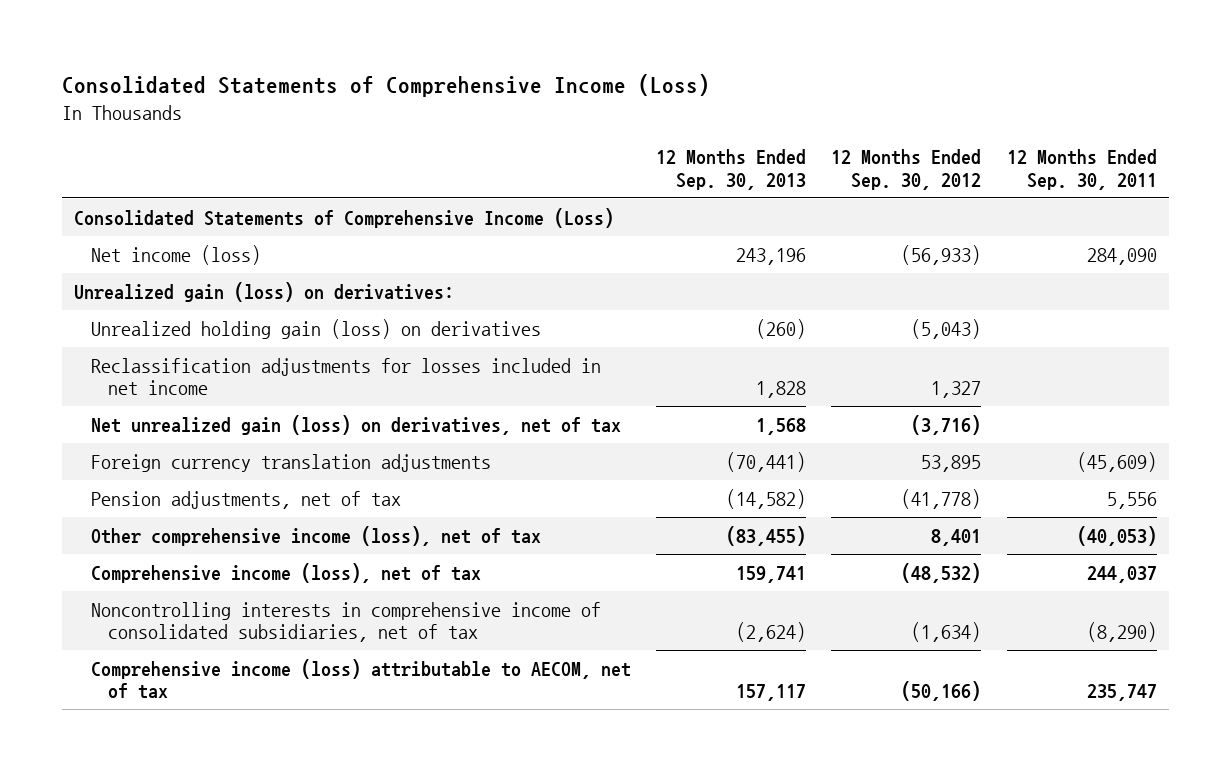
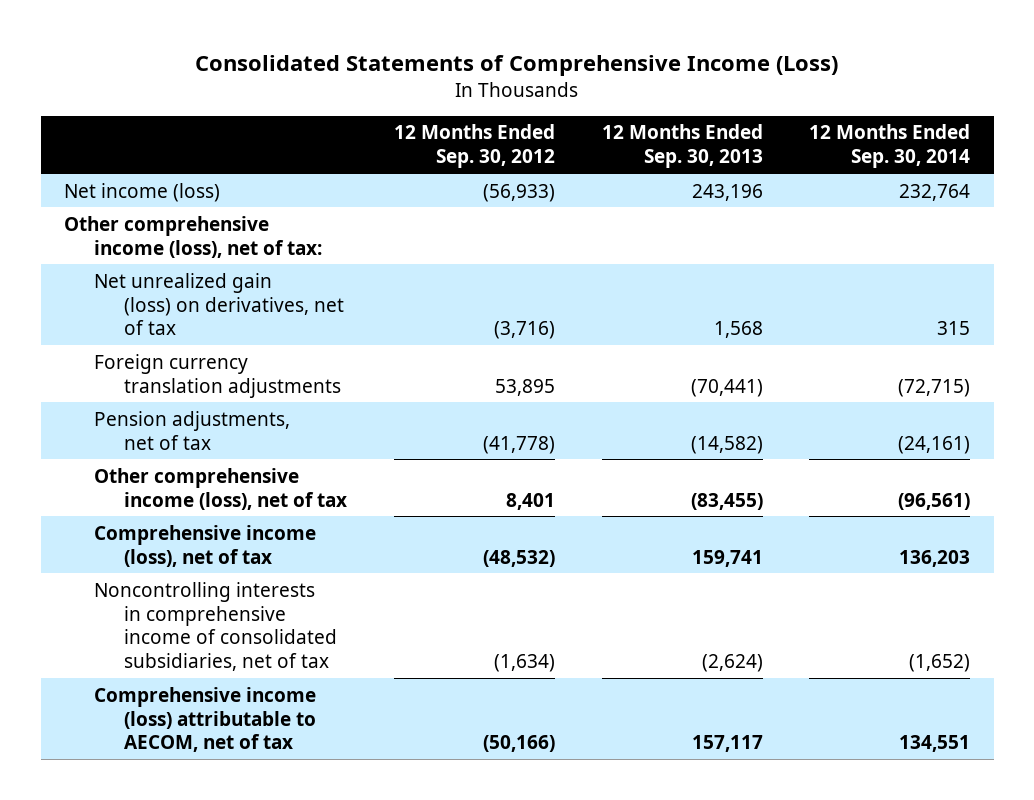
[1006,148,1157,190] 12 Months Ended Sep. 30, 2011 -> none
none -> [809,124,971,169] 12 Months Ended Sep. 30, 2014
[74,207,615,228] Consolidated Statements of Comprehensive Income (Loss) -> none
[74,281,455,302] Unrealized gain (loss) on derivatives: -> none
[91,318,542,339] Unrealized holding gain (loss) on derivatives -> none
[91,357,602,396] Reclassification adjustments for losses included in net income -> none
none -> [64,215,323,258] Other comprehensive income (loss), net of tax:

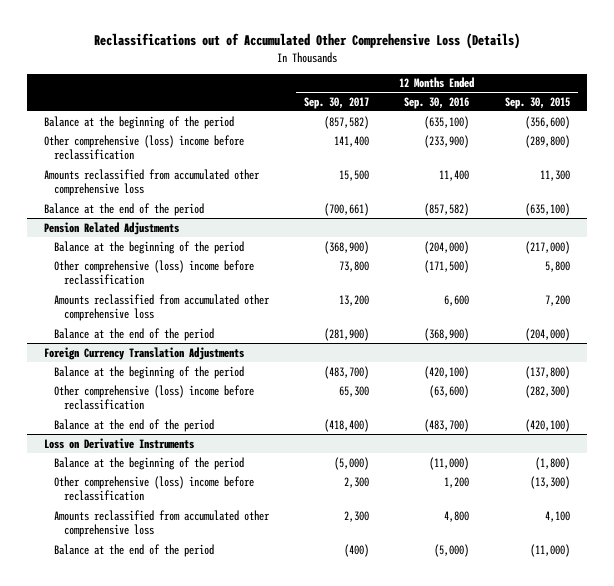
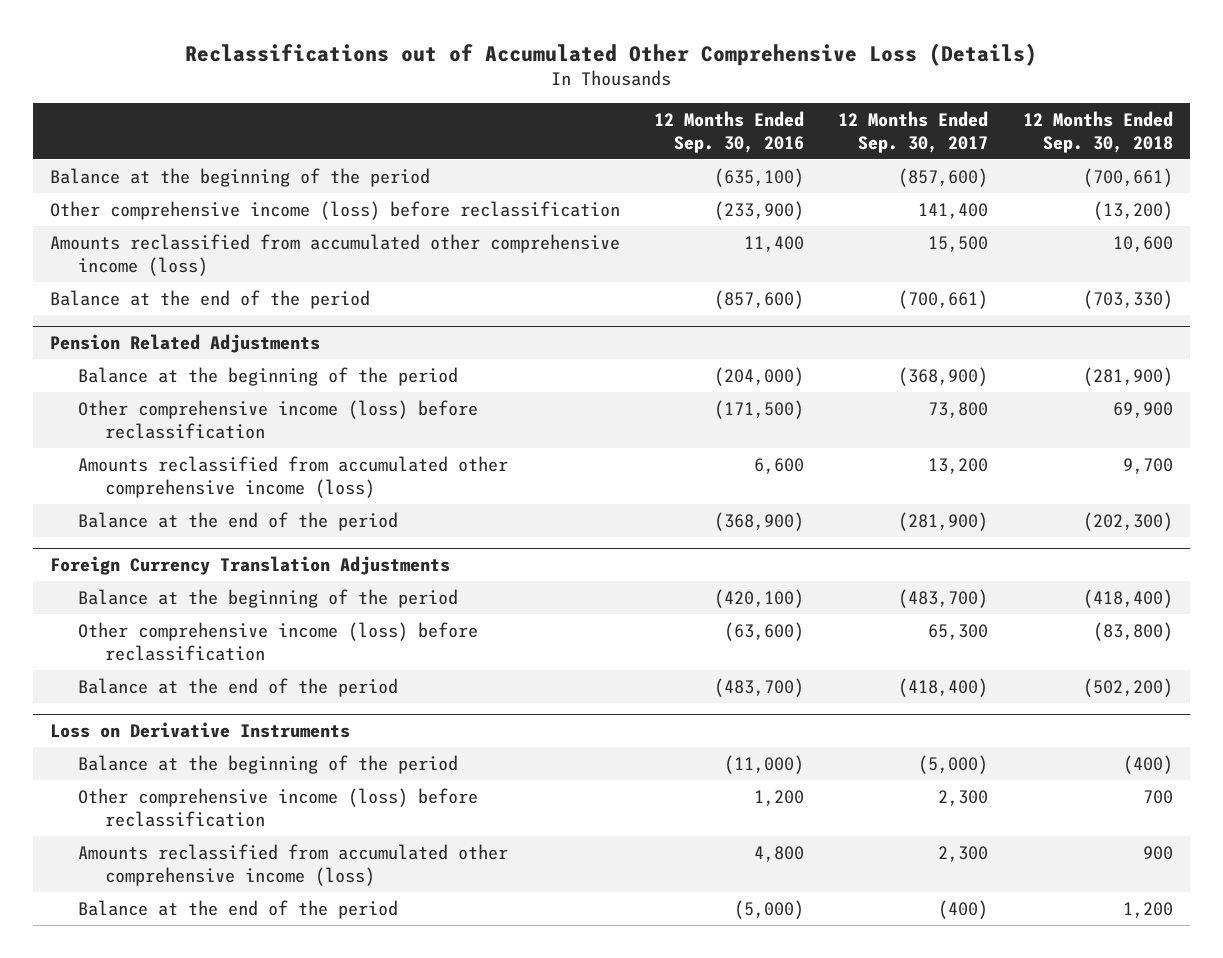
[504,96,570,109] Sep. 30, 2015 -> none
none -> [1022,110,1173,153] 12 Months Ended Sep. 30, 2018
[324,115,370,129] (857,582) -> [898,167,989,187] (857,600)
[44,134,245,161] Other comprehensive (loss) income before reclassification -> [49,200,620,220] Other comprehensive income (loss) before reclassification
[44,168,261,197] Amounts reclassified from accumulated other comprehensive loss -> [49,233,620,276] Amounts reclassified from accumulated other comprehensive income (loss)
[424,202,470,216] (857,582) -> [714,289,805,309] (857,600)
[54,259,255,286] Other comprehensive (loss) income before reclassification -> [77,399,478,439] Other comprehensive income (loss) before reclassification
[54,293,271,322] Amounts reclassified from accumulated other comprehensive loss -> [77,455,508,498] Amounts reclassified from accumulated other comprehensive income (loss)
[54,384,255,411] Other comprehensive (loss) income before reclassification -> [77,621,478,661] Other comprehensive income (loss) before reclassification
[54,475,255,502] Other comprehensive (loss) income before reclassification -> [77,787,478,827] Other comprehensive income (loss) before reclassification
[54,509,271,538] Amounts reclassified from accumulated other comprehensive loss -> [77,843,508,886] Amounts reclassified from accumulated other comprehensive income (loss)

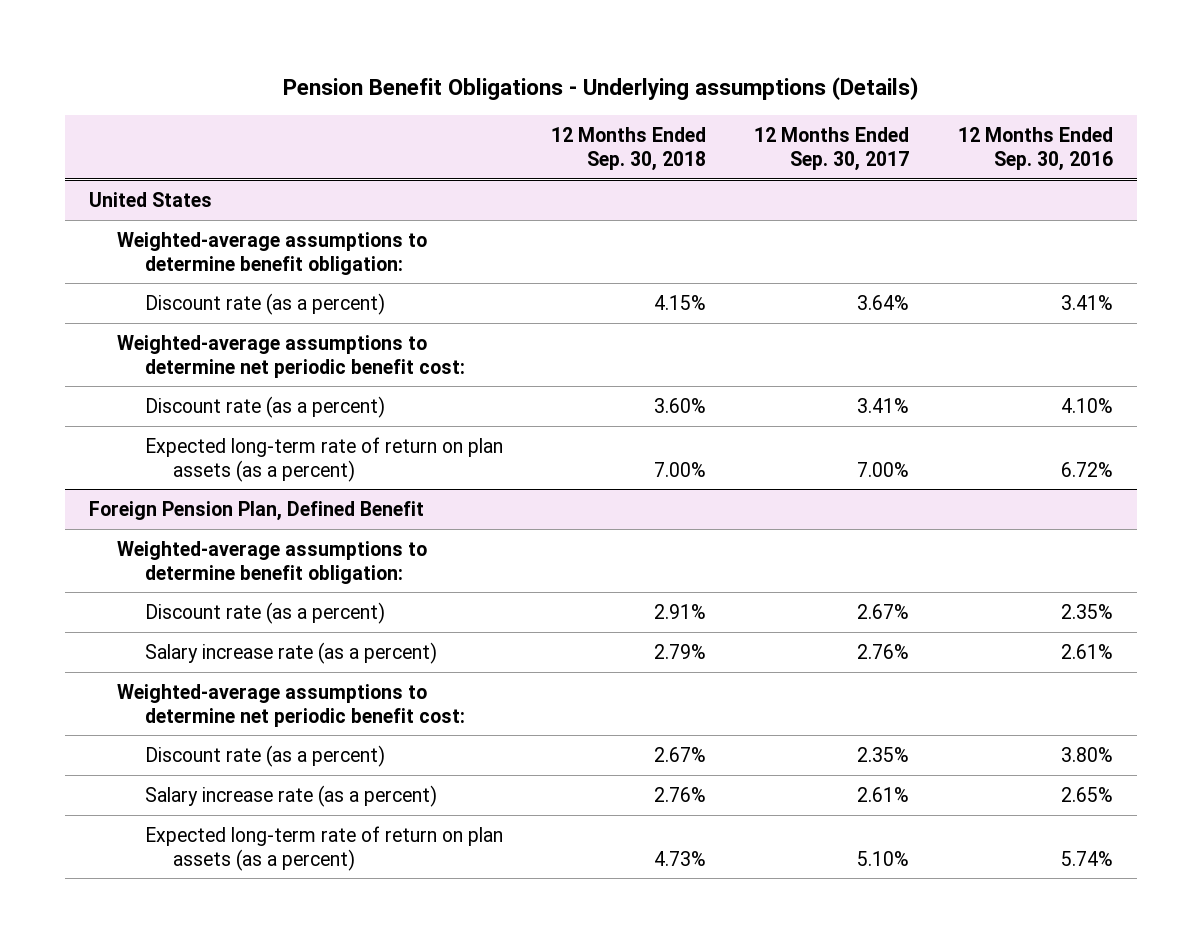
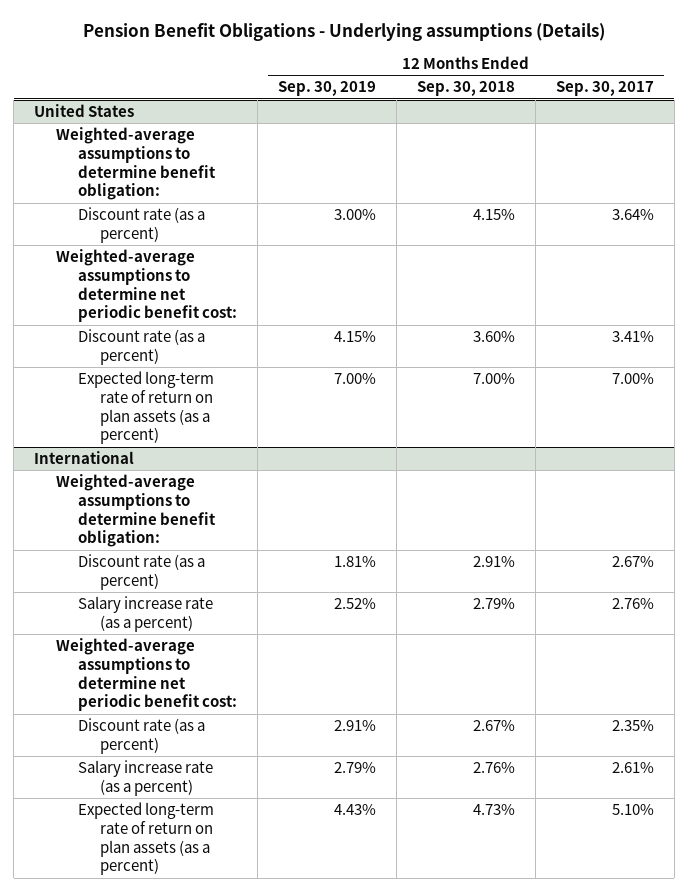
[957,126,1113,171] 12 Months Ended Sep. 30, 2016 -> none
none -> [278,81,377,97] Sep. 30, 2019
[88,500,424,521] Foreign Pension Plan, Defined Benefit -> [34,451,135,465] International

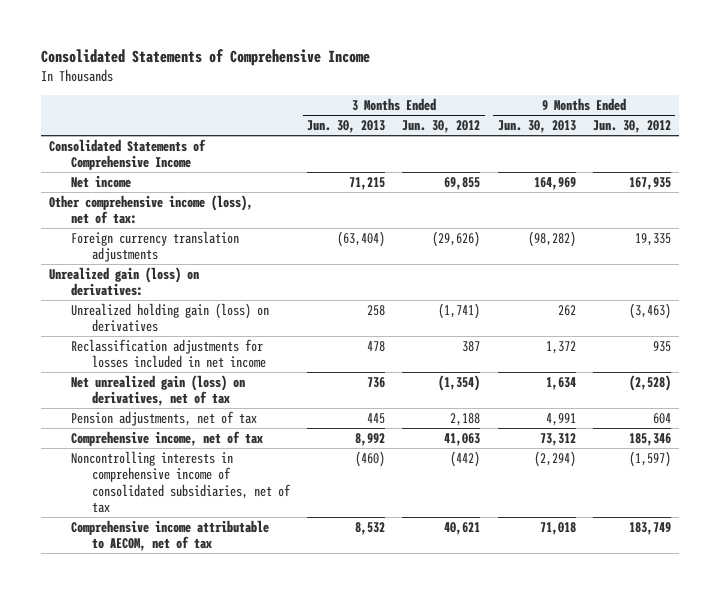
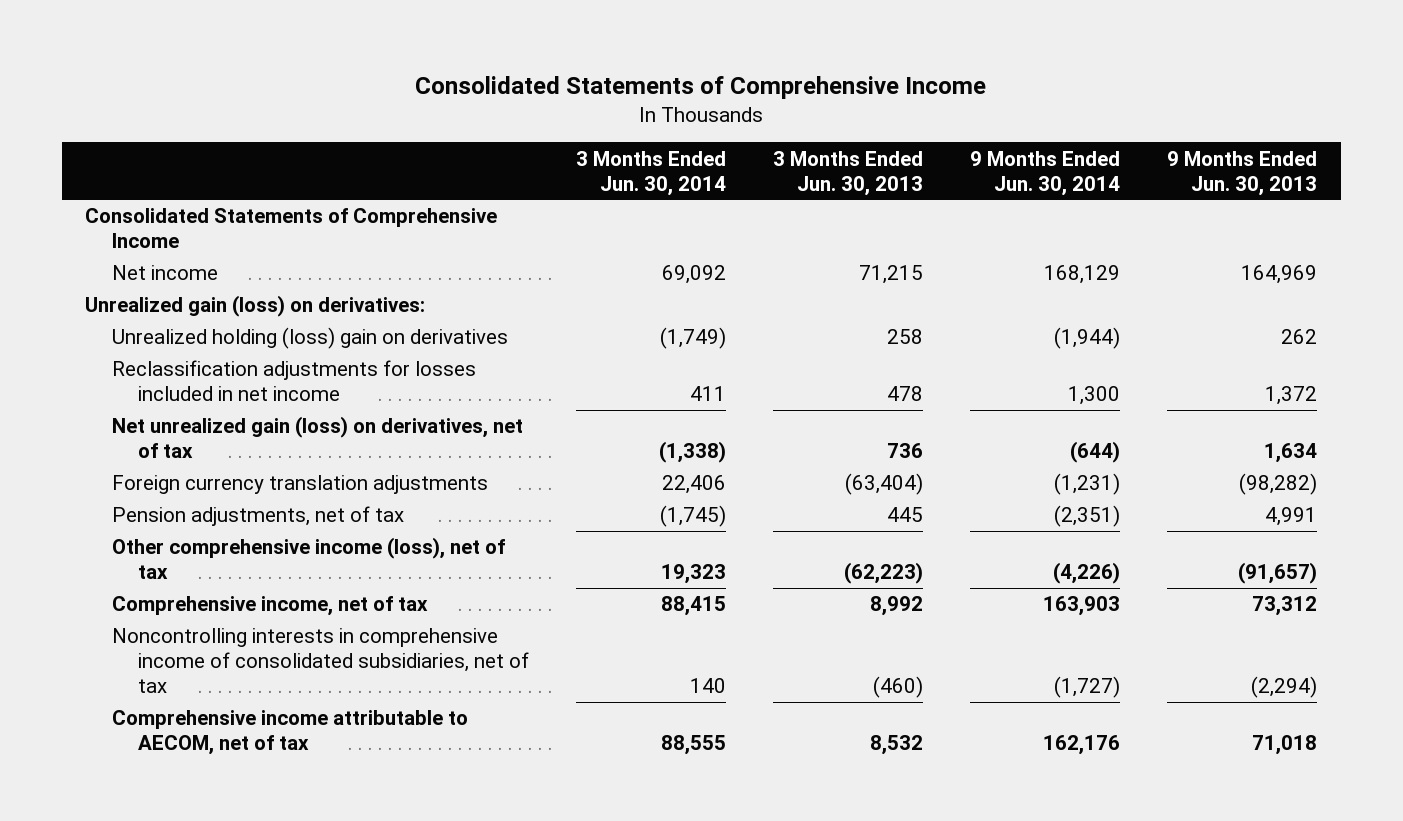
[402,119,481,133] Jun. 30, 2012 -> none
[592,119,671,133] Jun. 30, 2012 -> none
none -> [576,150,727,196] 3 Months Ended Jun. 30, 2014
none -> [970,150,1121,196] 9 Months Ended Jun. 30, 2014
[49,194,254,225] Other comprehensive income (loss), net of tax: -> none
[70,302,269,333] Unrealized holding gain (loss) on derivatives -> [111,327,508,350] Unrealized holding (loss) gain on derivatives
[70,230,239,263] Foreign currency translation adjustments -> [111,475,488,495] Foreign currency translation adjustments
none -> [111,537,505,580] Other comprehensive income (loss), net of tax

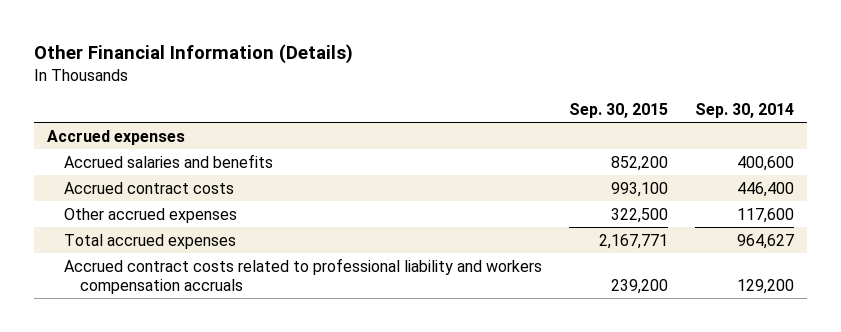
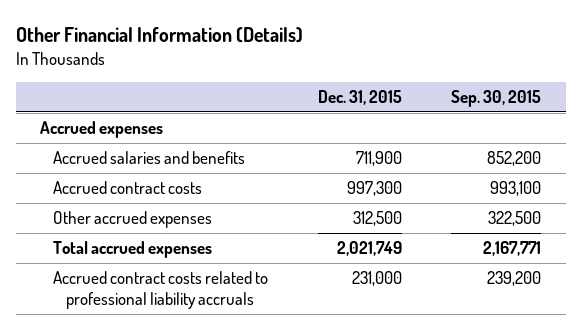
[694,103,794,119] Sep. 30, 2014 -> none
none -> [317,90,402,106] Dec. 31, 2015
[63,257,542,294] Accrued contract costs related to professional liability and workers compensation accruals -> [53,270,269,310] Accrued contract costs related to professional liability accruals

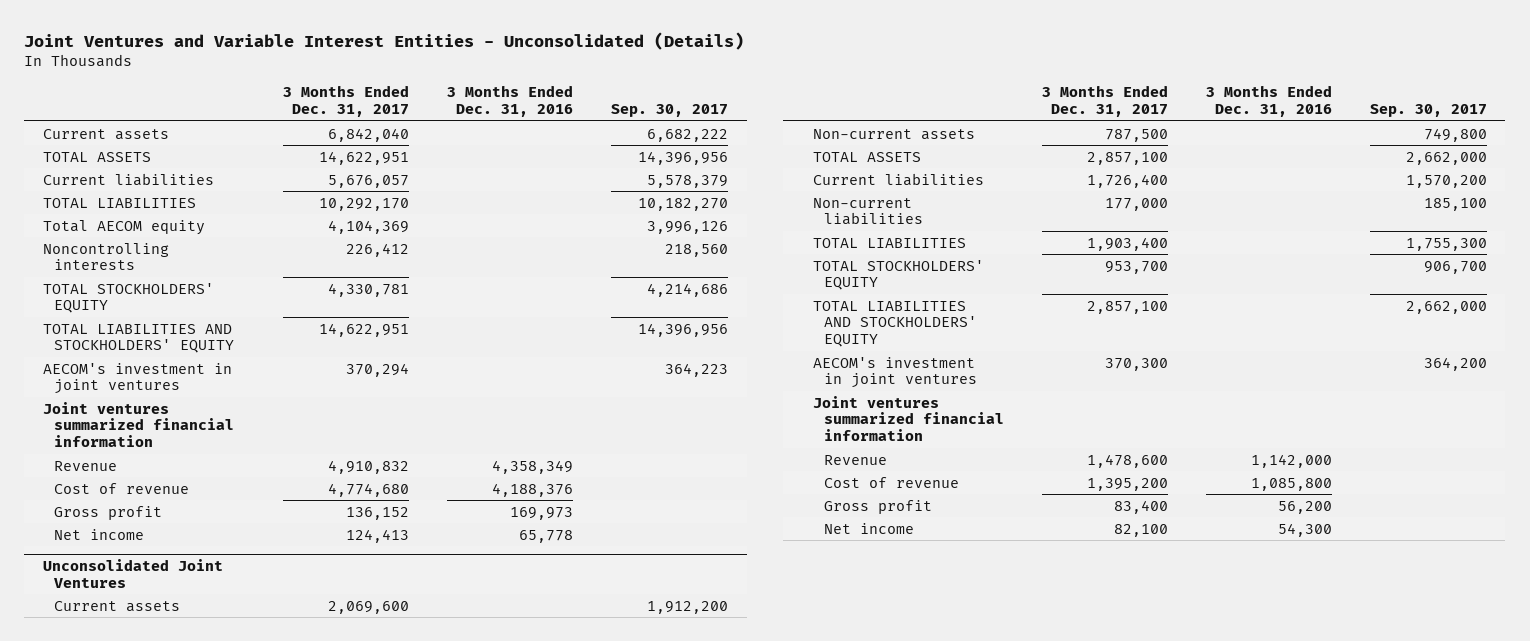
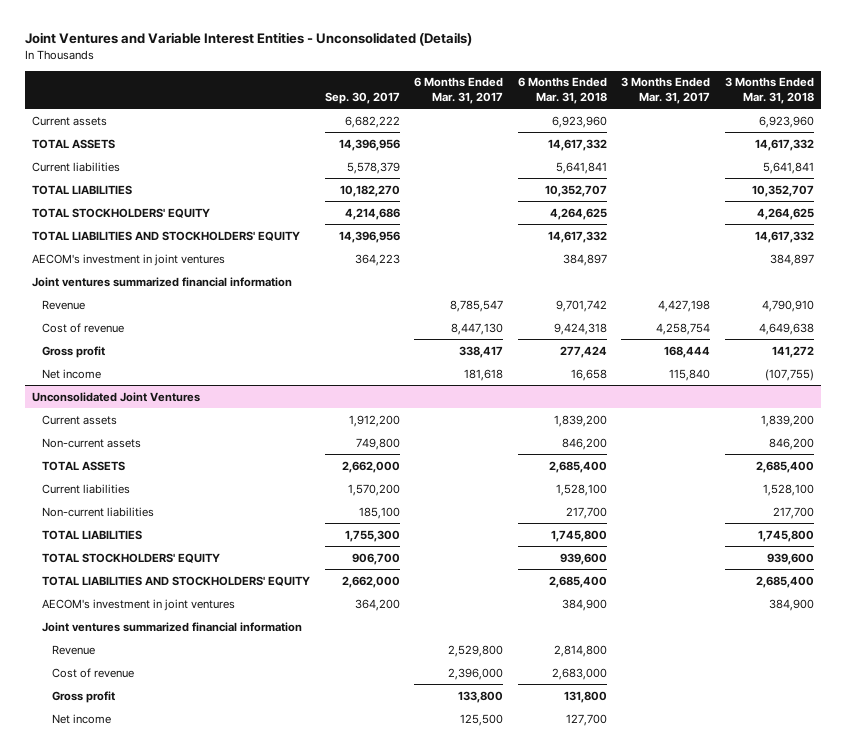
[283,85,410,118] 3 Months Ended Dec. 31, 2017 -> none
[447,85,574,118] 3 Months Ended Dec. 31, 2016 -> none
none -> [414,77,504,104] 6 Months Ended Mar. 31, 2017
none -> [517,77,607,104] 6 Months Ended Mar. 31, 2018
none -> [621,77,711,104] 3 Months Ended Mar. 31, 2017
none -> [724,77,814,104] 3 Months Ended Mar. 31, 2018
[43,219,206,235] Total AECOM equity -> none
[43,242,170,271] Noncontrolling interests -> none

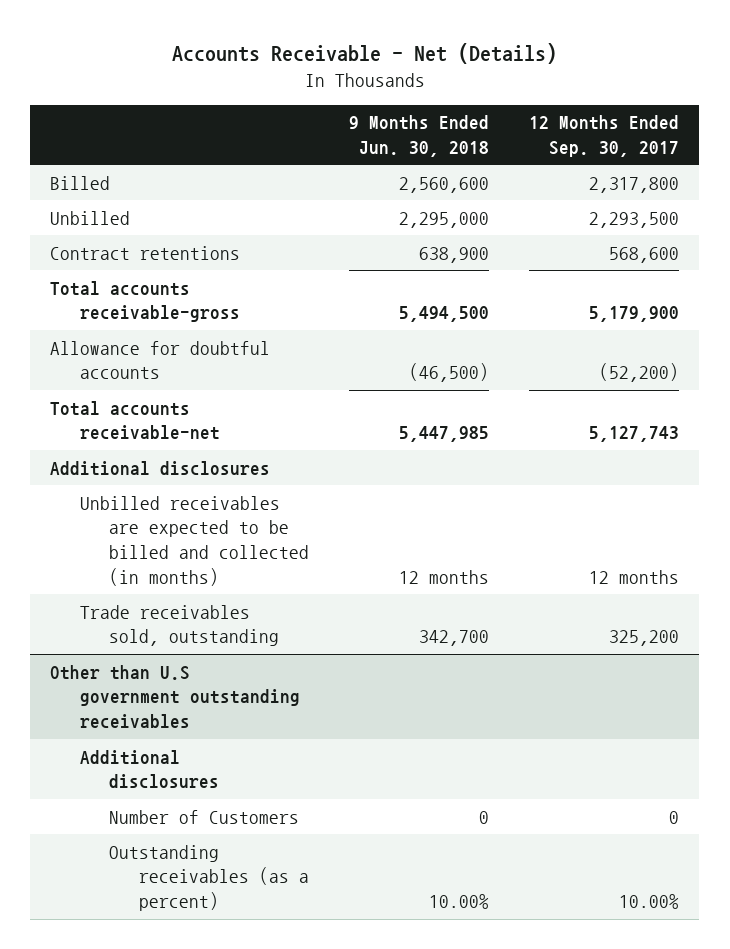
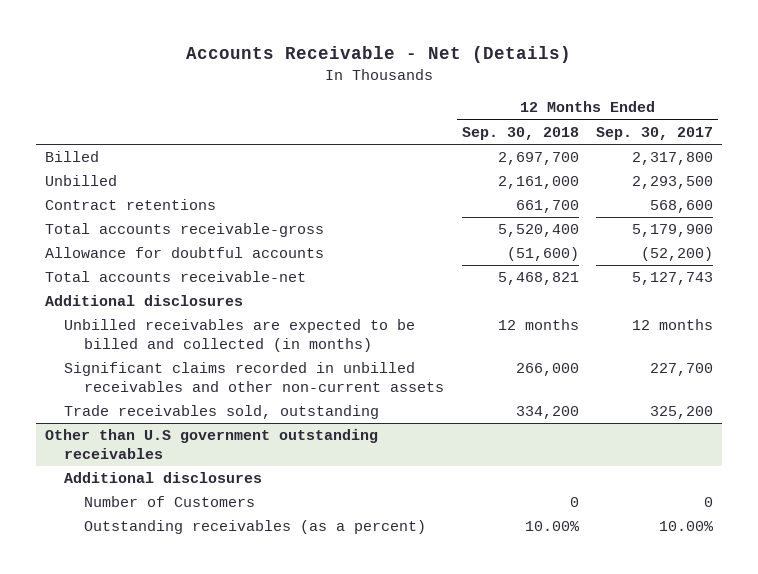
[349,115,490,158] 9 Months Ended Jun. 30, 2018 -> none
none -> [461,126,579,140] Sep. 30, 2018
none -> [64,362,445,393] Significant claims recorded in unbilled receivables and other non-current assets

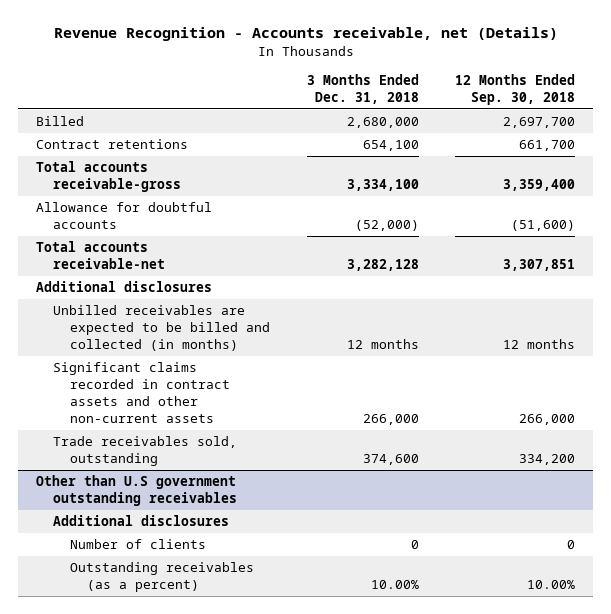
[186,46,572,64] Accounts Receivable - Net (Details) -> [53,27,558,42] Revenue Recognition - Accounts receivable, net (Details)
[596,126,714,140] Sep. 30, 2017 -> none
none -> [306,74,419,104] 3 Months Ended Dec. 31, 2018
[44,175,117,187] Unbilled -> none
[497,224,579,238] 5,520,400 -> [503,179,576,192] 3,359,400
[497,272,579,286] 5,468,821 -> [503,259,576,272] 3,307,851
[64,362,445,393] Significant claims recorded in unbilled receivables and other non-current assets -> [53,362,231,423] Significant claims recorded in contract assets and other non-current assets
[84,496,256,508] Number of Customers -> [70,539,207,550] Number of clients

